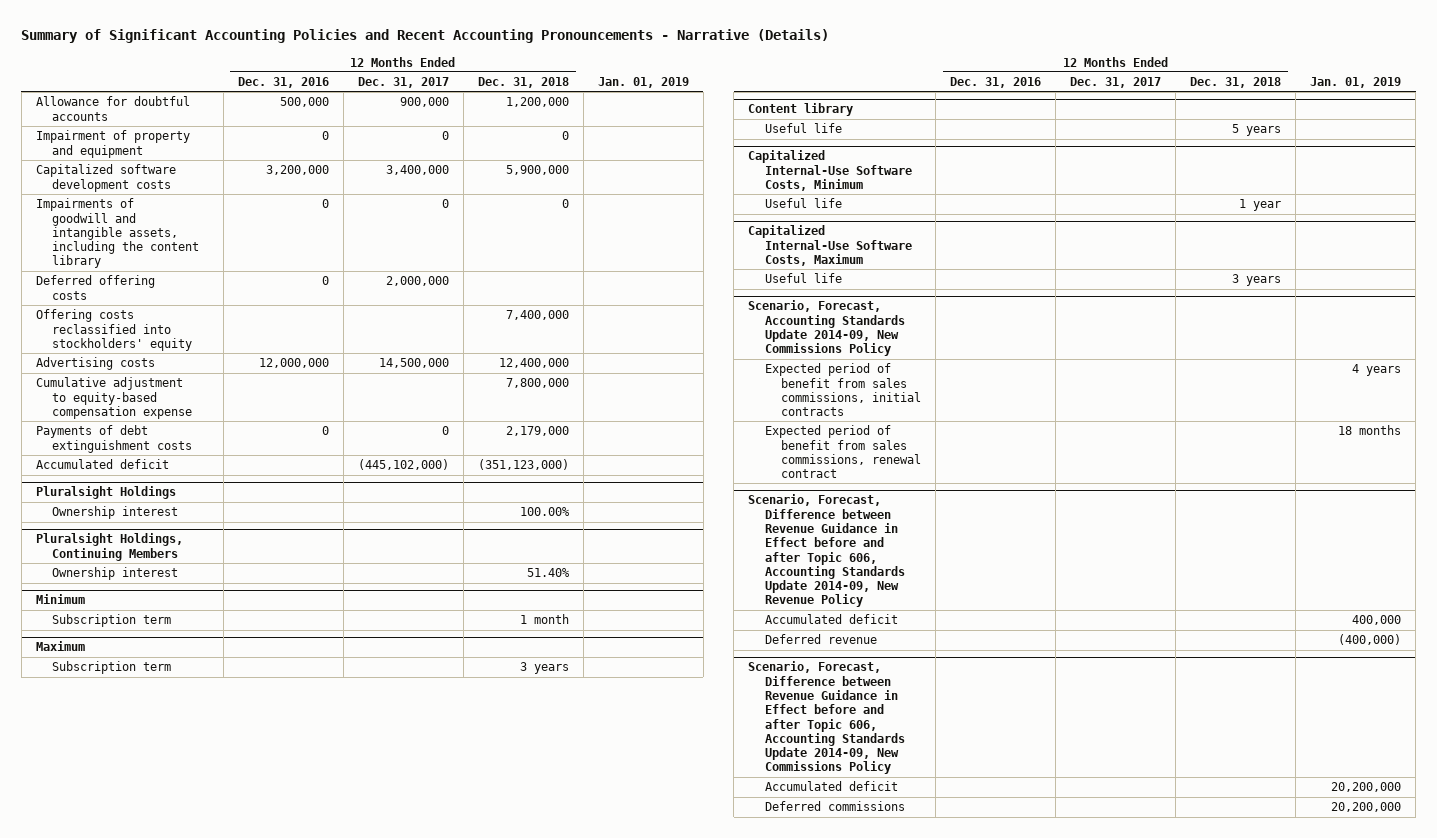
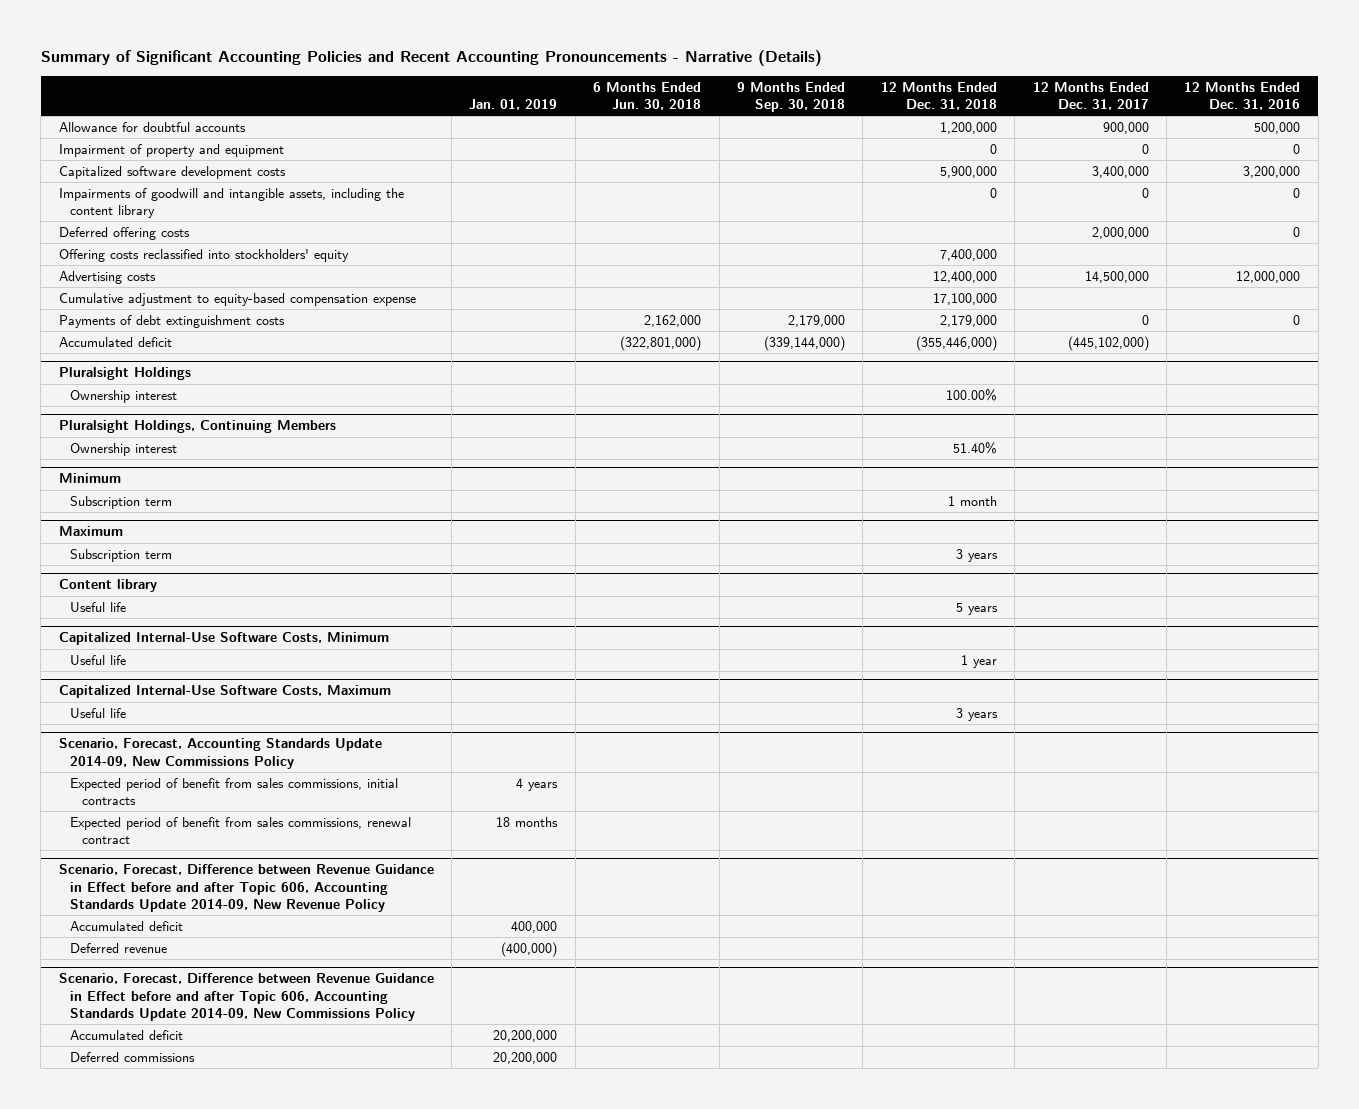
none -> [593,81,702,111] 6 Months Ended Jun. 30, 2018
none -> [736,81,845,113] 9 Months Ended Sep. 30, 2018
[505,378,569,389] 7,800,000 -> [932,292,997,305] 17,100,000
[477,459,569,471] (351,123,000) -> [915,335,997,351] (355,446,000)

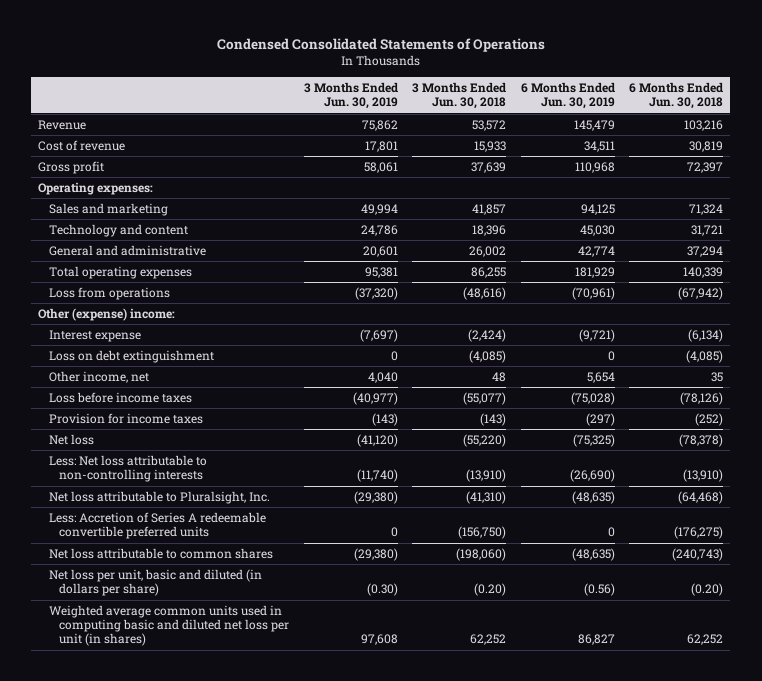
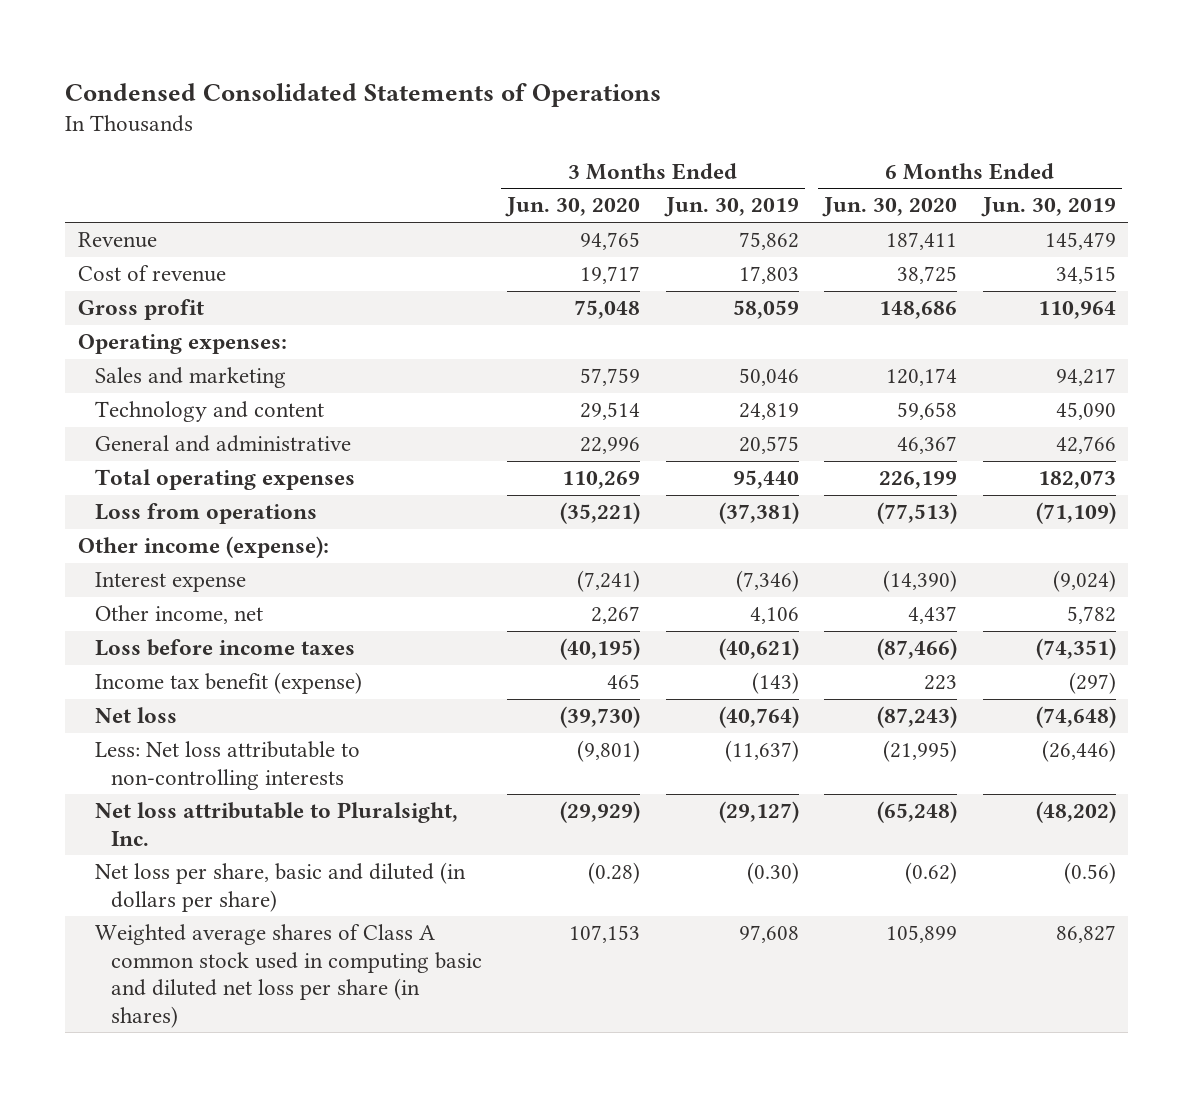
[412,82,507,110] 3 Months Ended Jun. 30, 2018 -> none
[629,82,724,110] 6 Months Ended Jun. 30, 2018 -> none
none -> [505,197,641,218] Jun. 30, 2020
none -> [822,197,958,218] Jun. 30, 2020
[364,140,398,152] 17,801 -> [738,266,799,285] 17,803
[583,140,615,152] 34,511 -> [1055,266,1116,285] 34,515
[363,161,398,173] 58,061 -> [732,300,799,320] 58,059
[574,161,615,173] 110,968 -> [1037,301,1116,320] 110,964
[48,349,214,363] Loss on debt extinguishment -> none
[48,511,266,540] Less: Accretion of Series A redeemable convertible preferred units -> none
[48,547,273,559] Net loss attributable to common shares -> none
[360,203,398,215] 49,994 -> [738,368,799,387] 50,046
[580,203,615,215] 94,125 -> [1055,368,1116,387] 94,217
[360,224,398,236] 24,786 -> [738,403,799,421] 24,819
[579,224,615,236] 45,030 -> [1055,402,1116,421] 45,090
[362,245,398,257] 20,601 -> [738,436,799,455] 20,575
[577,245,615,257] 42,774 -> [1055,436,1116,455] 42,766
[364,266,398,278] 95,381 -> [732,470,799,490] 95,440
[574,266,615,278] 181,929 -> [1037,470,1116,490] 182,073
[354,286,398,300] (37,320) -> [718,502,799,525] (37,381)
[571,286,615,300] (70,961) -> [1035,502,1116,525] (71,109)
[38,307,176,321] Other (expense) income: -> [78,536,330,559] Other income (expense):
[359,328,398,342] (7,697) -> [735,570,799,593] (7,346)
[578,328,615,342] (9,721) -> [1052,570,1116,593] (9,024)
[367,371,398,383] 4,040 -> [749,607,799,625] 4,106
[586,371,615,383] 5,654 -> [1066,606,1116,625] 5,782
[352,391,398,405] (40,977) -> [718,638,799,661] (40,621)
[570,391,615,405] (75,028) -> [1035,638,1116,661] (74,351)
[48,412,203,424] Provision for income taxes -> [94,672,362,695] Income tax benefit (expense)
[356,433,398,447] (41,120) -> [718,706,799,729] (40,764)
[572,433,615,447] (75,325) -> [1035,706,1116,729] (74,648)
[356,469,398,483] (11,740) -> [724,740,799,763] (11,637)
[569,469,615,483] (26,690) -> [1041,740,1116,763] (26,446)
[353,490,398,504] (29,380) -> [718,801,799,824] (29,127)
[571,490,615,504] (48,635) -> [1035,801,1116,824] (48,202)
[48,568,262,597] Net loss per unit, basic and diluted (in dollars per share) -> [94,862,466,912] Net loss per share, basic and diluted (in dollars per share)
[48,604,290,647] Weighted average common units used in computing basic and diluted net loss per unit (in shares) -> [94,924,482,1028] Weighted average shares of Class A common stock used in computing basic and diluted net loss per share (in shares)

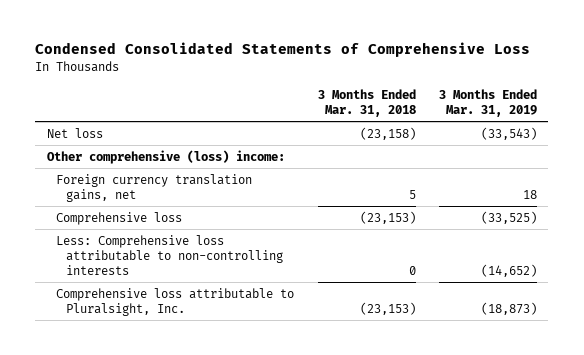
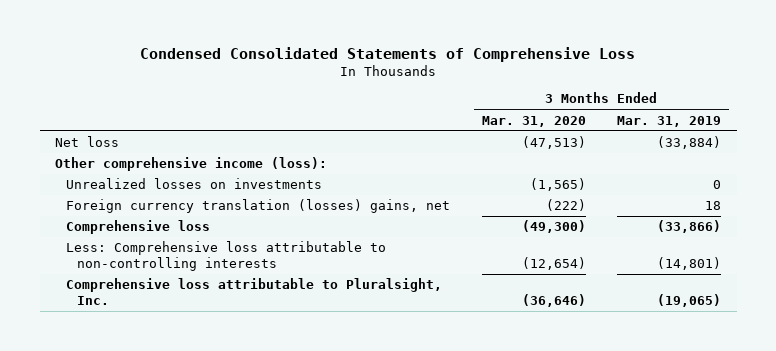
[317,88,416,117] 3 Months Ended Mar. 31, 2018 -> none
none -> [481,115,586,127] Mar. 31, 2020
[480,126,537,140] (33,543) -> [657,136,722,150] (33,884)
[46,149,285,164] Other comprehensive (loss) income: -> [55,157,328,172] Other comprehensive income (loss):
none -> [66,178,323,190] Unrealized losses on investments
[56,173,253,203] Foreign currency translation gains, net -> [66,199,451,214] Foreign currency translation (losses) gains, net
[480,210,537,224] (33,525) -> [657,220,722,234] (33,866)
[480,264,537,278] (14,652) -> [657,256,722,270] (14,801)
[480,302,537,316] (18,873) -> [657,293,722,307] (19,065)

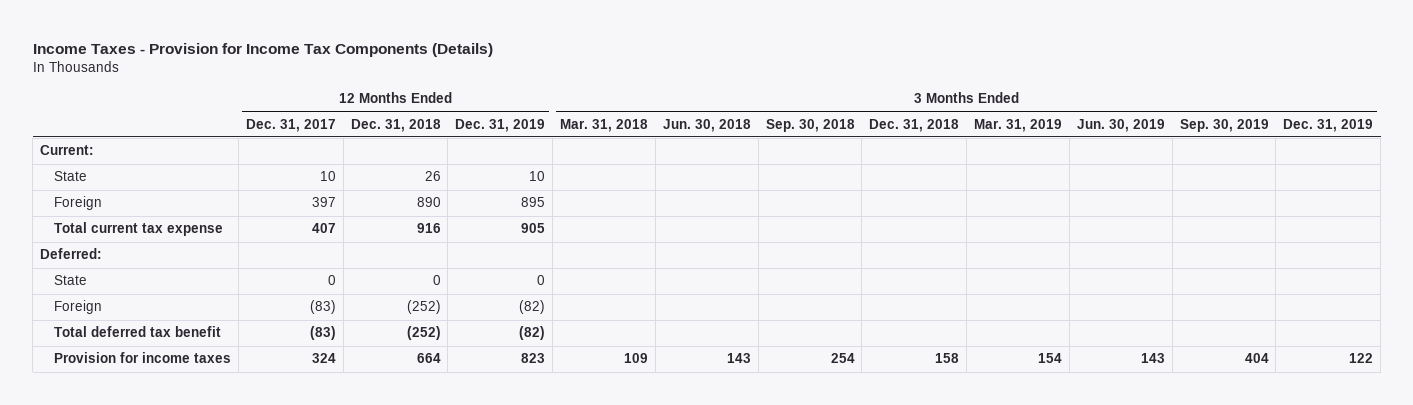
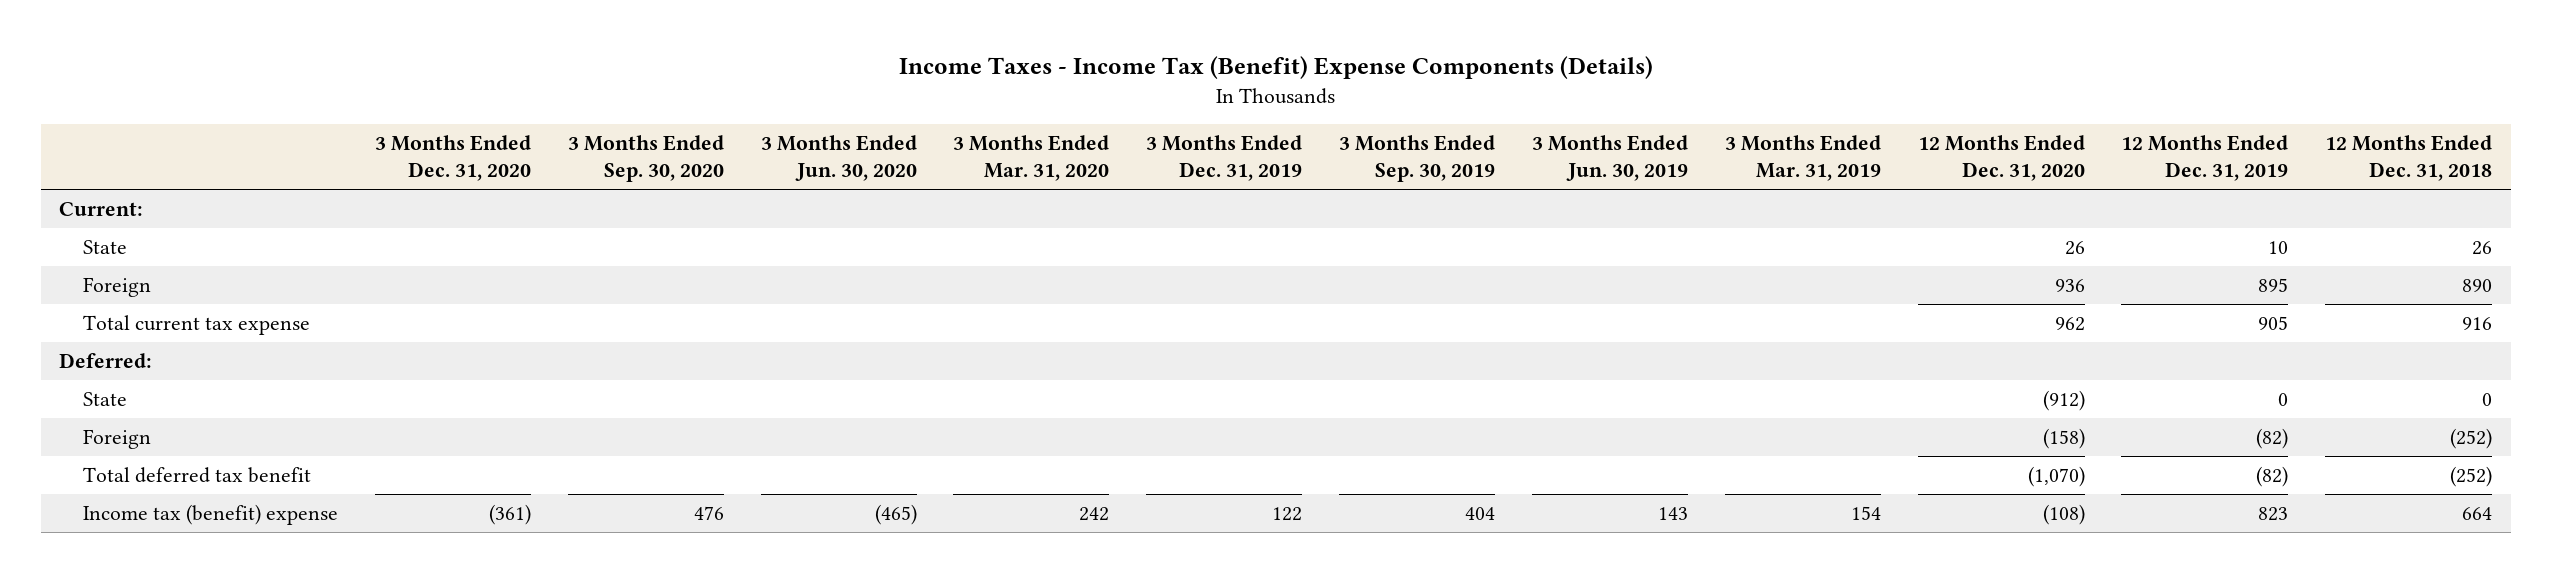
[32,42,493,57] Income Taxes - Provision for Income Tax Components (Details) -> [898,55,1653,79] Income Taxes - Income Tax (Benefit) Expense Components (Details)
[245,118,336,132] Dec. 31, 2017 -> none
[560,118,649,132] Mar. 31, 2018 -> none
[662,118,751,132] Jun. 30, 2018 -> none
[765,118,855,132] Sep. 30, 2018 -> none
[869,118,960,132] Dec. 31, 2018 -> none
none -> [374,134,531,182] 3 Months Ended Dec. 31, 2020
none -> [567,134,724,183] 3 Months Ended Sep. 30, 2020
none -> [760,134,917,182] 3 Months Ended Jun. 30, 2020
none -> [953,134,1110,182] 3 Months Ended Mar. 31, 2020
none -> [1917,134,2085,182] 12 Months Ended Dec. 31, 2020
[54,352,232,364] Provision for income taxes -> [83,504,339,526] Income tax (benefit) expense

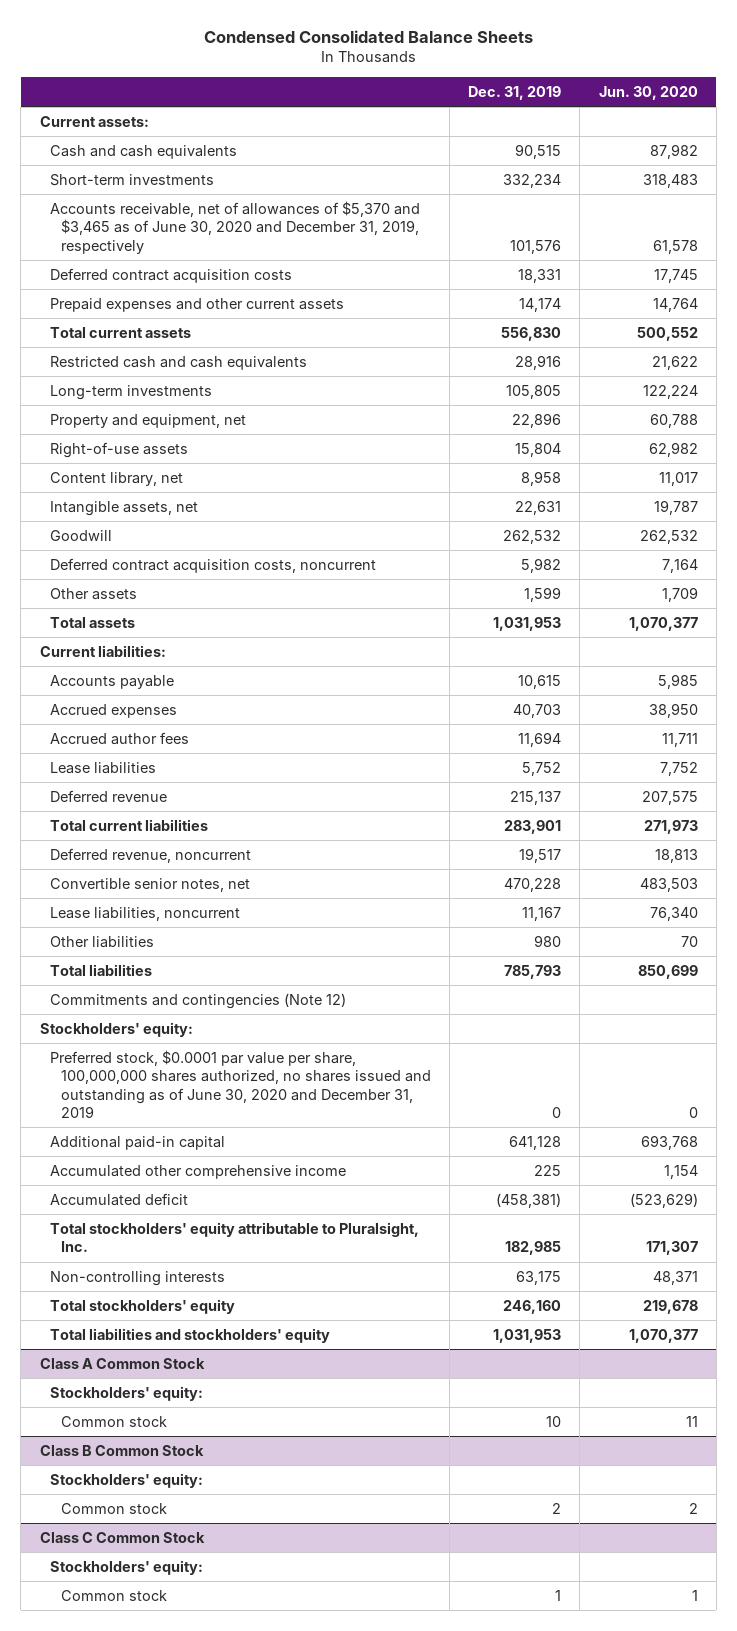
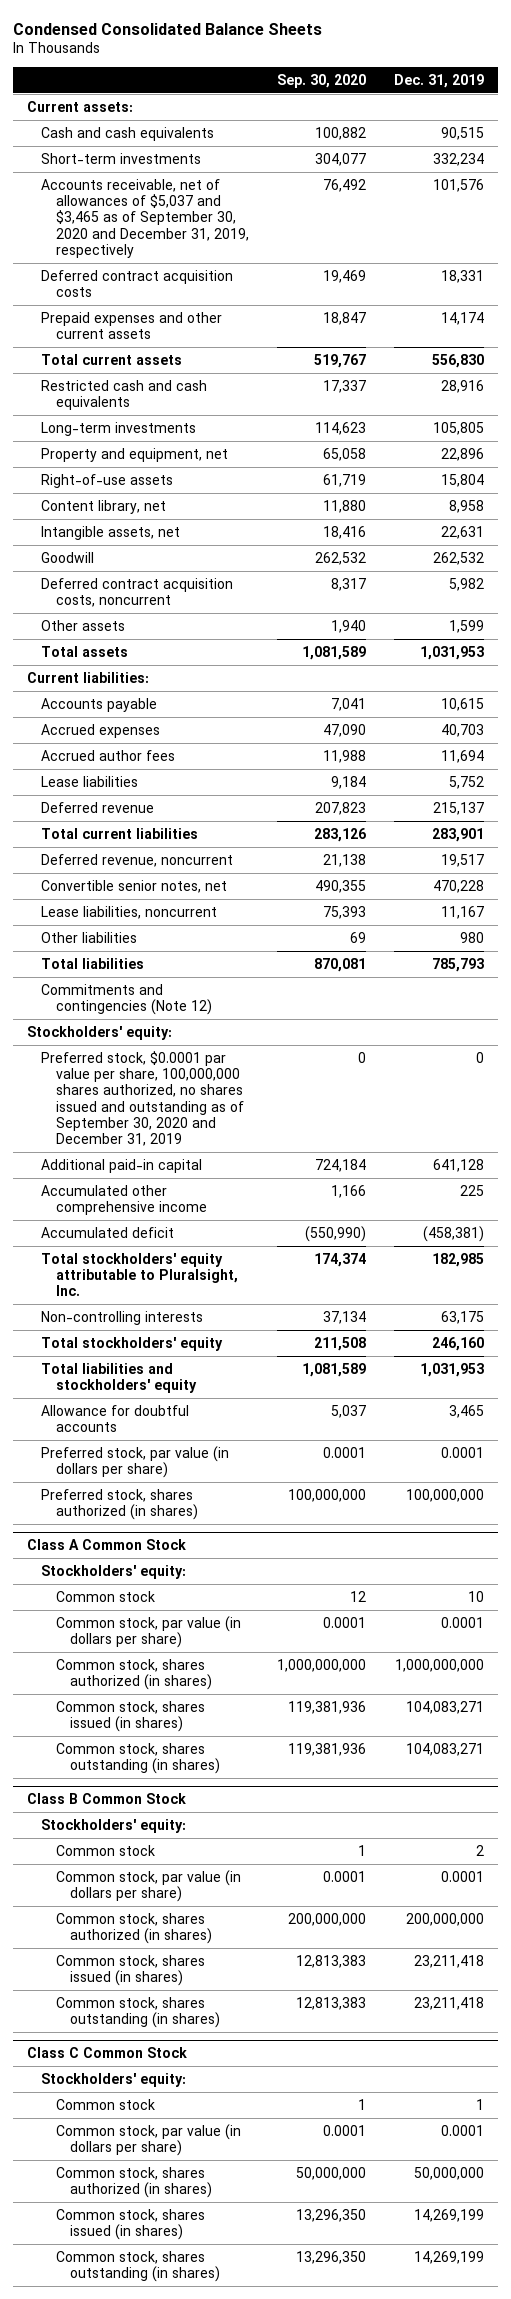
[598,85,698,100] Jun. 30, 2020 -> none
none -> [276,73,366,88] Sep. 30, 2020
[50,200,421,254] Accounts receivable, net of allowances of $5,370 and $3,465 as of June 30, 2020 and December 31, 2019, respectively -> [41,178,249,258] Accounts receivable, net of allowances of $5,037 and $3,465 as of September 30, 2020 and December 31, 2019, respectively
[50,1049,431,1118] Preferred stock, $0.0001 par value per share, 100,000,000 shares authorized, no shares issued and outstanding as of June 30, 2020 and December 31, 2019 -> [41,1050,244,1147] Preferred stock, $0.0001 par value per share, 100,000,000 shares authorized, no shares issued and outstanding as of September 30, 2020 and December 31, 2019
none -> [41,1404,190,1433] Allowance for doubtful accounts
none -> [41,1445,230,1479] Preferred stock, par value (in dollars per share)
none -> [41,1488,198,1521] Preferred stock, shares authorized (in shares)
none -> [55,1615,241,1649] Common stock, par value (in dollars per share)
none -> [55,1658,212,1691] Common stock, shares authorized (in shares)
none -> [55,1700,205,1733] Common stock, shares issued (in shares)
none -> [55,1742,220,1775] Common stock, shares outstanding (in shares)
none -> [55,1869,241,1903] Common stock, par value (in dollars per share)
none -> [55,1912,212,1945] Common stock, shares authorized (in shares)
none -> [55,1954,205,1987] Common stock, shares issued (in shares)
none -> [55,1996,220,2029] Common stock, shares outstanding (in shares)
none -> [55,2123,241,2157] Common stock, par value (in dollars per share)
none -> [55,2166,212,2199] Common stock, shares authorized (in shares)
none -> [55,2208,205,2241] Common stock, shares issued (in shares)
none -> [55,2250,220,2283] Common stock, shares outstanding (in shares)

